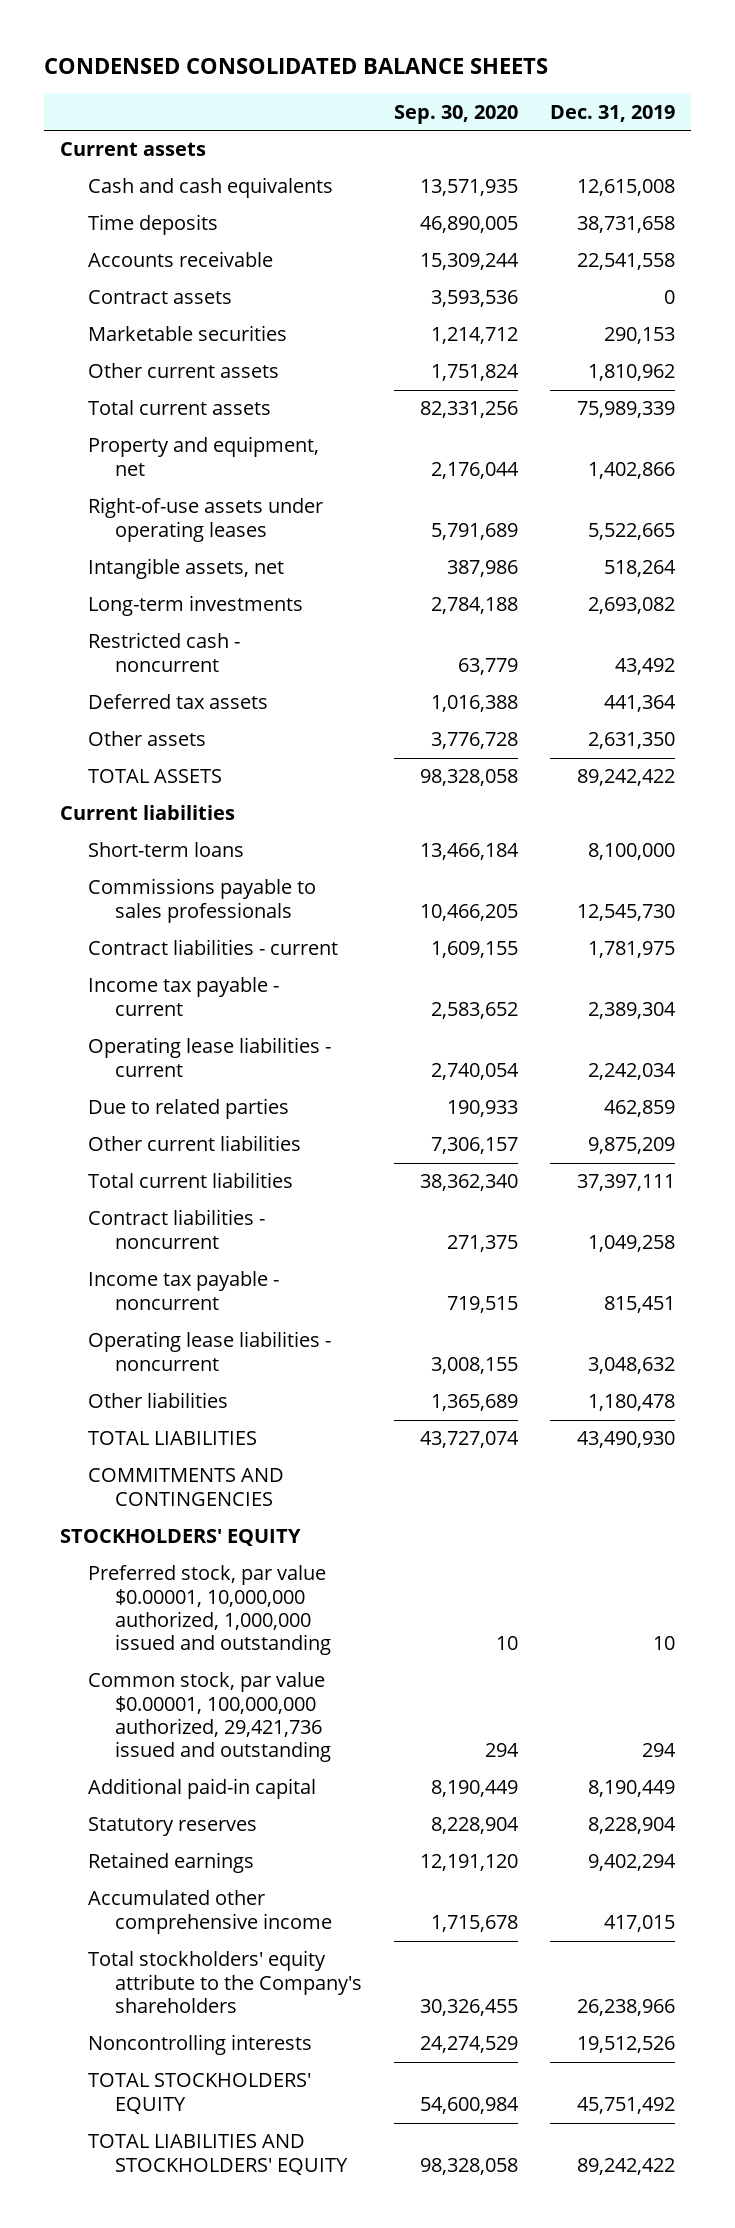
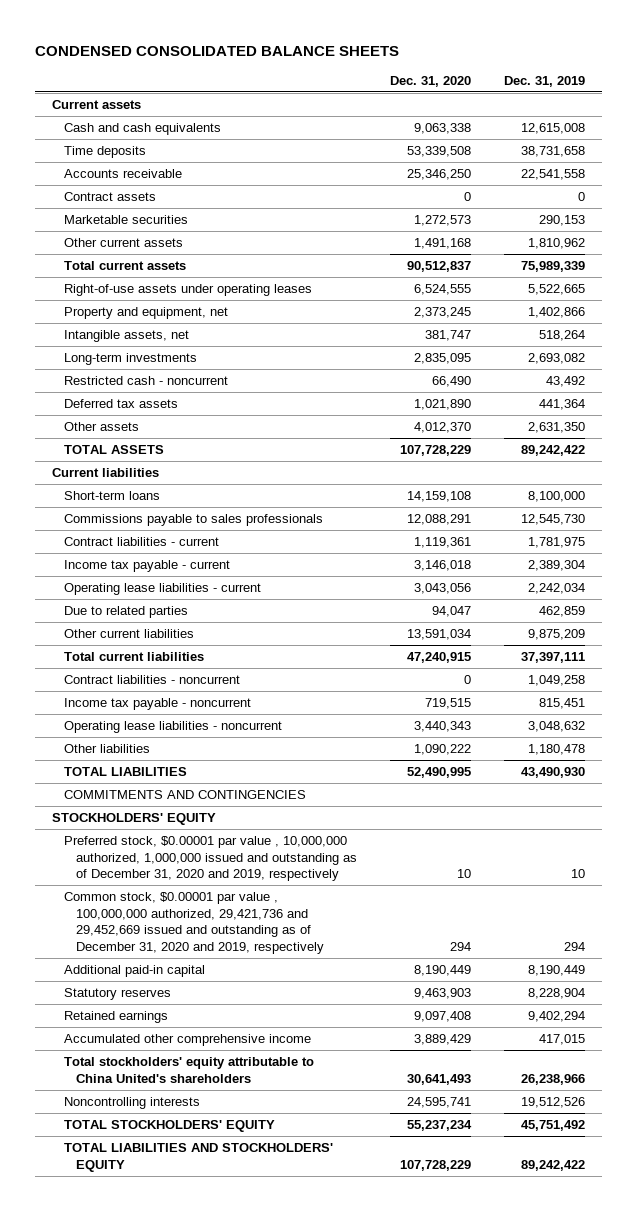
[394,104,519,124] Sep. 30, 2020 -> none
none -> [390,75,472,87] Dec. 31, 2020
[87,436,319,476] Property and equipment, net -> [63,307,228,320] Property and equipment, net
[87,1565,332,1656] Preferred stock, par value $0.00001, 10,000,000 authorized, 1,000,000 issued and outstanding -> [63,836,358,882] Preferred stock, $0.00001 par value , 10,000,000 authorized, 1,000,000 issued and outstanding as of December 31, 2020 and 2019, respectively
[87,1672,332,1763] Common stock, par value $0.00001, 100,000,000 authorized, 29,421,736 issued and outstanding -> [63,892,325,954] Common stock, $0.00001 par value , 100,000,000 authorized, 29,421,736 and 29,452,669 issued and outstanding as of December 31, 2020 and 2019, respectively
[87,1950,363,2014] Total stockholders' equity attribute to the Company's shareholders -> [63,1057,314,1083] Total stockholders' equity attributable to China United's shareholders

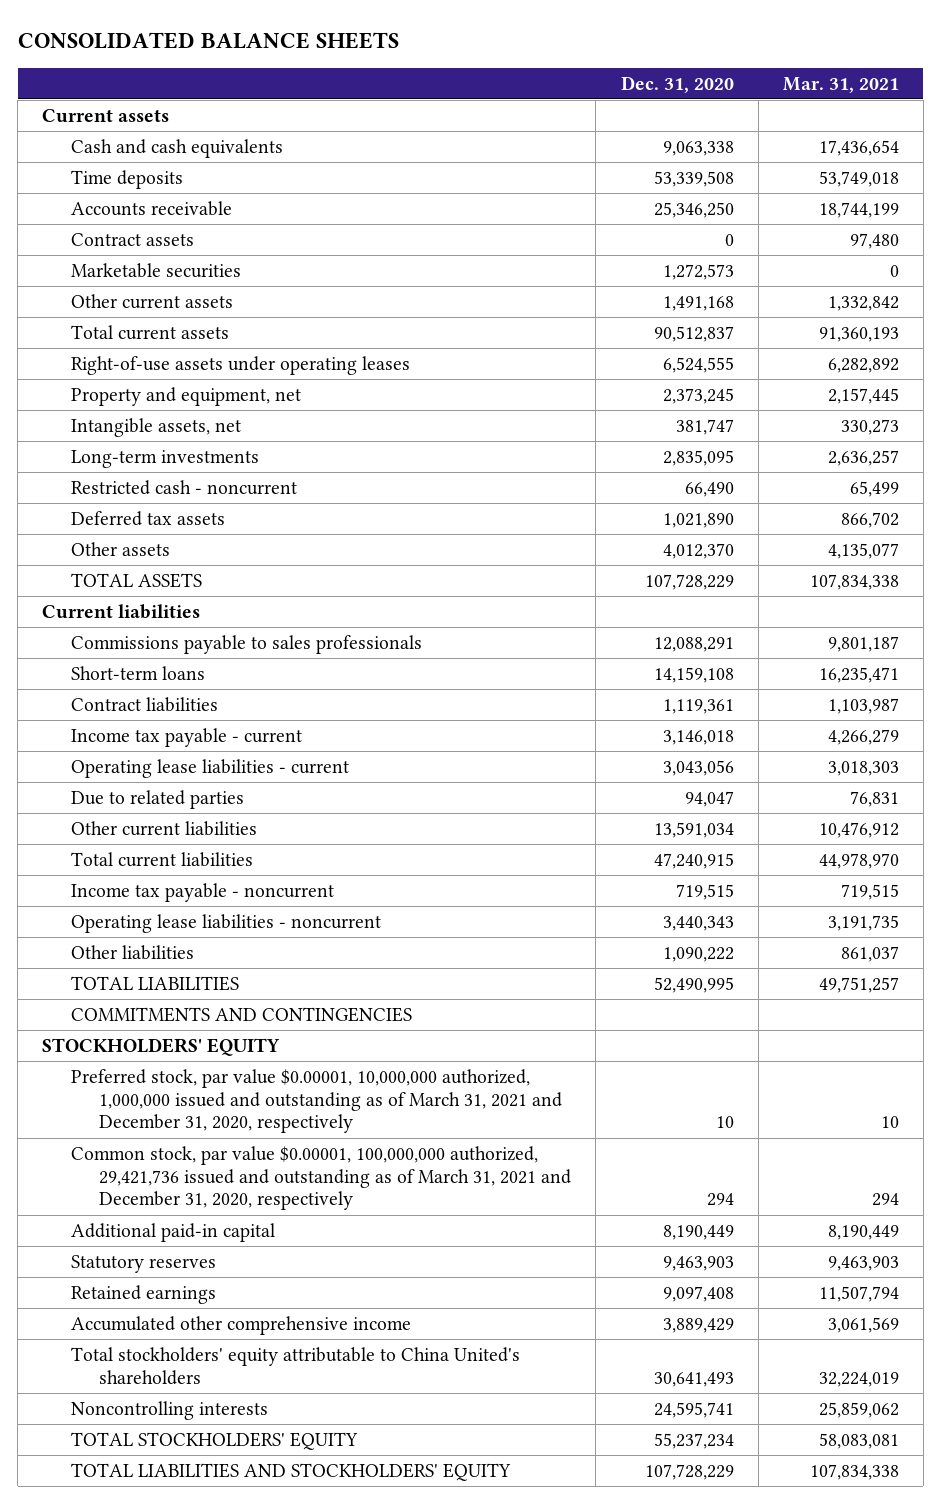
[35,45,400,56] CONDENSED CONSOLIDATED BALANCE SHEETS -> [17,32,399,50] CONSOLIDATED BALANCE SHEETS
[504,75,586,87] Dec. 31, 2019 -> none
none -> [782,76,899,93] Mar. 31, 2021
[63,491,160,501] Short-term loans -> [70,665,205,680] Short-term loans
[63,537,219,547] Contract liabilities - current -> [70,696,218,712] Contract liabilities
[63,675,240,685] Contract liabilities - noncurrent -> none
[63,836,358,882] Preferred stock, $0.00001 par value , 10,000,000 authorized, 1,000,000 issued and outstanding as of December 31, 2020 and 2019, respectively -> [70,1068,563,1134] Preferred stock, par value $0.00001, 10,000,000 authorized, 1,000,000 issued and outstanding as of March 31, 2021 and December 31, 2020, respectively
[63,892,325,954] Common stock, $0.00001 par value , 100,000,000 authorized, 29,421,736 and 29,452,669 issued and outstanding as of December 31, 2020 and 2019, respectively -> [70,1145,572,1211] Common stock, par value $0.00001, 100,000,000 authorized, 29,421,736 issued and outstanding as of March 31, 2021 and December 31, 2020, respectively

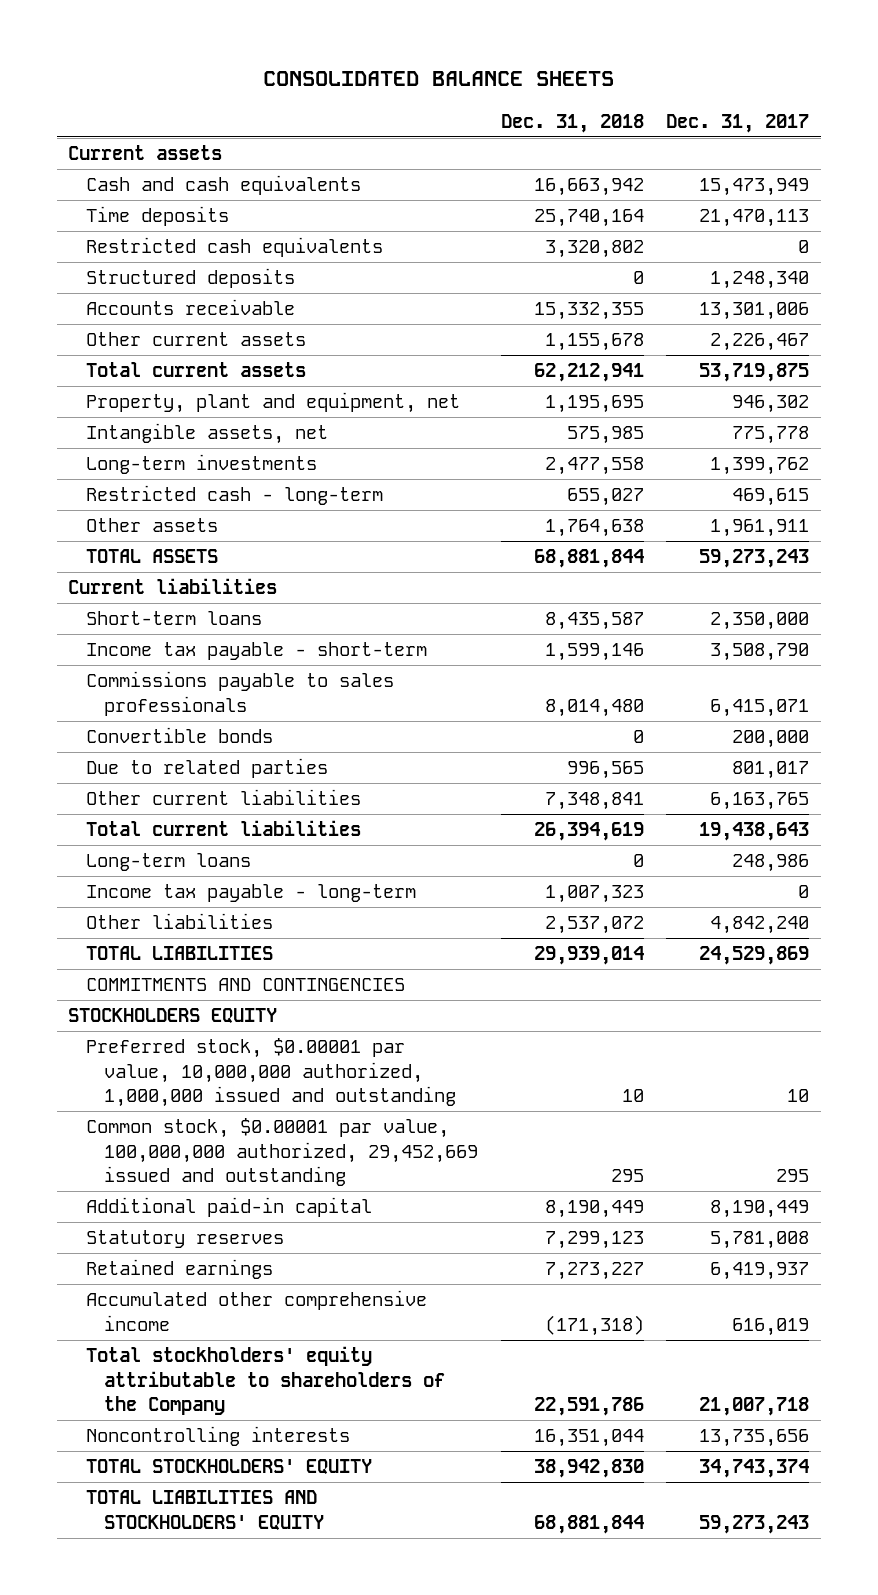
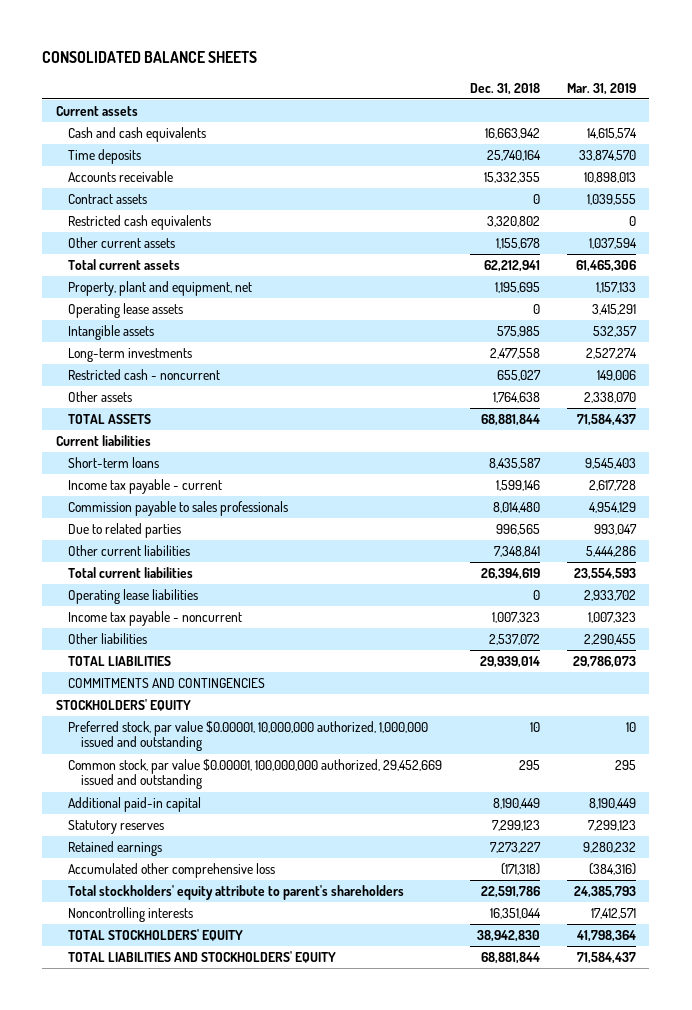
[666,113,810,133] Dec. 31, 2017 -> none
none -> [566,82,636,95] Mar. 31, 2019
[85,268,295,289] Structured deposits -> none
none -> [68,193,148,204] Contract assets
[85,237,383,258] Restricted cash equivalents -> [68,214,212,230] Restricted cash equivalents
none -> [68,302,184,318] Operating lease assets
[85,423,328,445] Intangible assets, net -> [68,324,155,340] Intangible assets
[85,485,383,506] Restricted cash - long-term -> [68,368,221,380] Restricted cash - noncurrent
[85,727,273,744] Convertible bonds -> none
[85,642,427,661] Income tax payable - short-term -> [68,478,223,494] Income tax payable - current
[85,671,394,716] Commissions payable to sales professionals -> [68,500,289,516] Commission payable to sales professionals
[85,853,251,872] Long-term loans -> none
none -> [68,588,199,604] Operating lease liabilities
[85,884,416,903] Income tax payable - long-term -> [68,610,243,626] Income tax payable - noncurrent
[68,1008,278,1024] STOCKHOLDERS EQUITY -> [56,698,192,711] STOCKHOLDERS' EQUITY
[85,1038,456,1108] Preferred stock, $0.00001 par value, 10,000,000 authorized, 1,000,000 issued and outstanding -> [68,720,429,752] Preferred stock, par value $0.00001, 10,000,000 authorized, 1,000,000 issued and outstanding
[85,1118,478,1187] Common stock, $0.00001 par value, 100,000,000 authorized, 29,452,669 issued and outstanding -> [68,758,443,790] Common stock, par value $0.00001, 100,000,000 authorized, 29,452,669 issued and outstanding
[85,1290,427,1331] Accumulated other comprehensive income -> [68,862,276,878] Accumulated other comprehensive loss
[85,1346,445,1416] Total stockholders' equity attributable to shareholders of the Company -> [68,884,405,900] Total stockholders' equity attribute to parent's shareholders

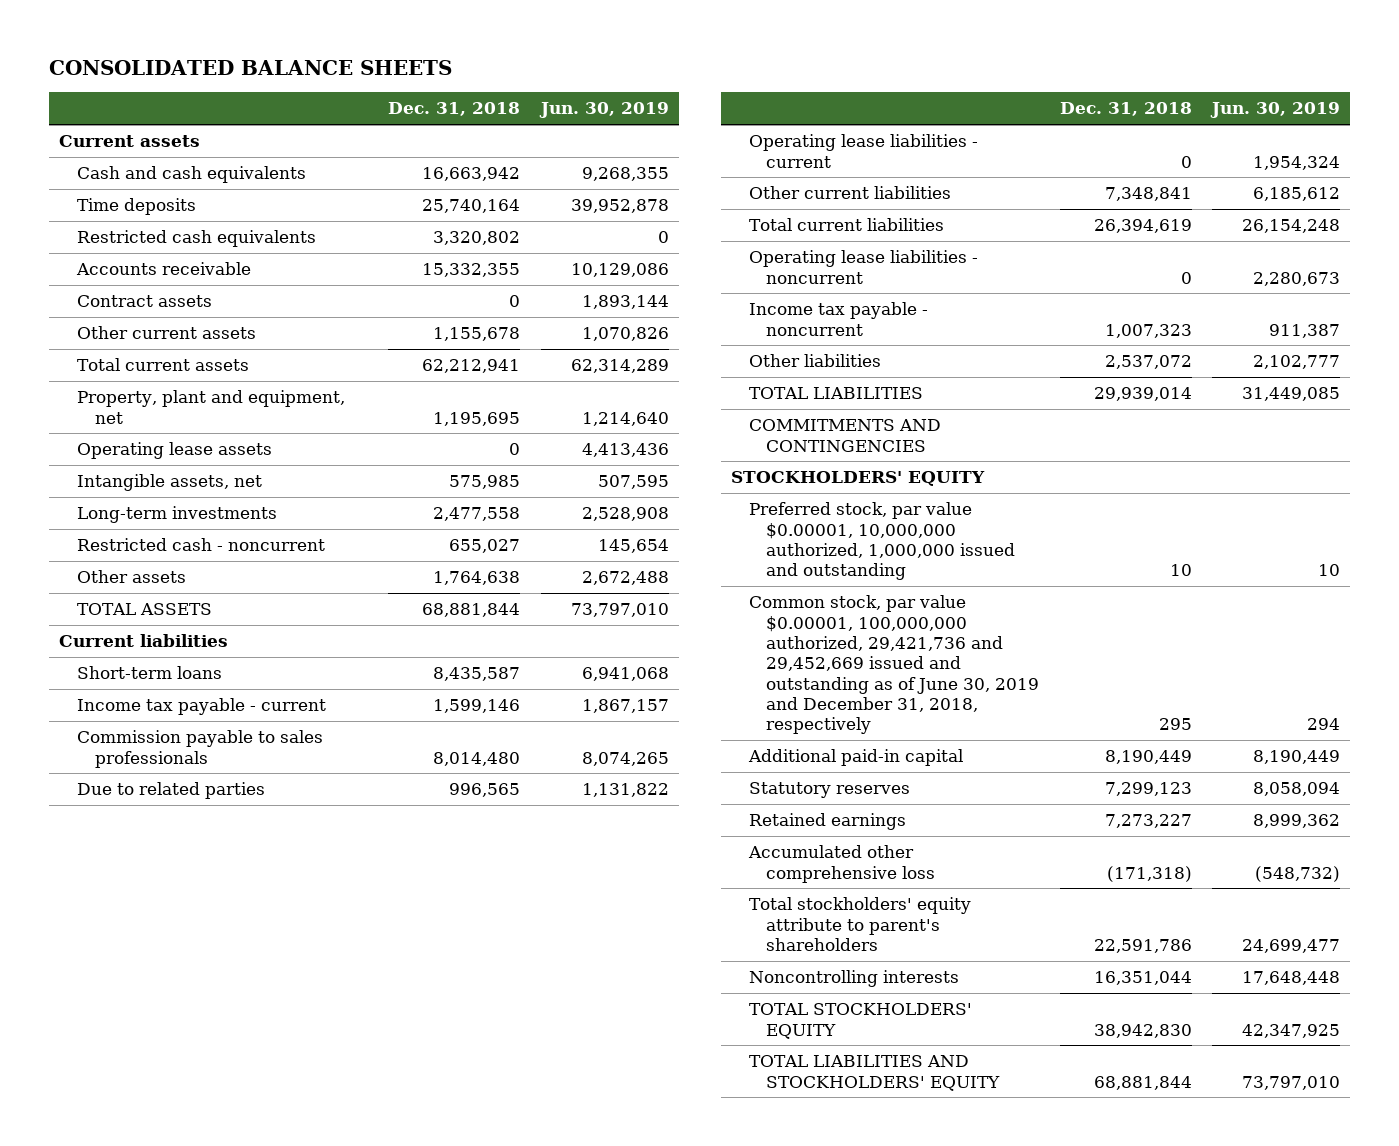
[566,82,636,95] Mar. 31, 2019 -> none
none -> [538,102,669,119] Jun. 30, 2019
[68,214,212,230] Restricted cash equivalents -> [77,230,317,248] Restricted cash equivalents
[68,324,155,340] Intangible assets -> [77,474,263,492] Intangible assets, net
none -> [748,134,978,168] Operating lease liabilities - current
[68,588,199,604] Operating lease liabilities -> [748,250,978,284] Operating lease liabilities - noncurrent
[68,758,443,790] Common stock, par value $0.00001, 100,000,000 authorized, 29,452,669 issued and outstanding -> [748,595,1040,735] Common stock, par value $0.00001, 100,000,000 authorized, 29,421,736 and 29,452,669 issued and outstanding as of June 30, 2019 and December 31, 2018, respectively

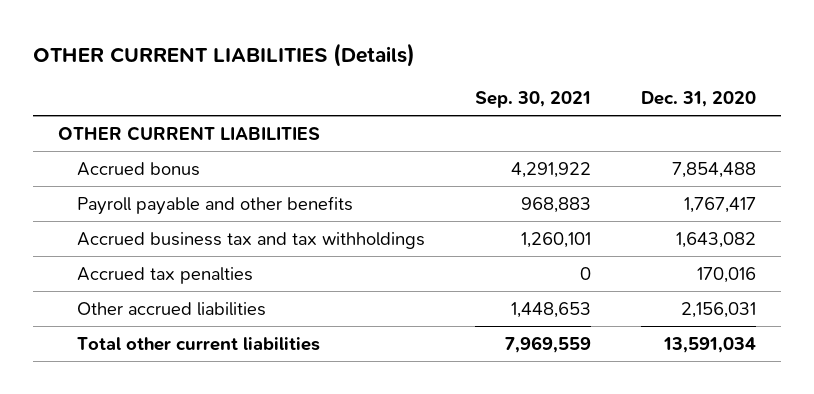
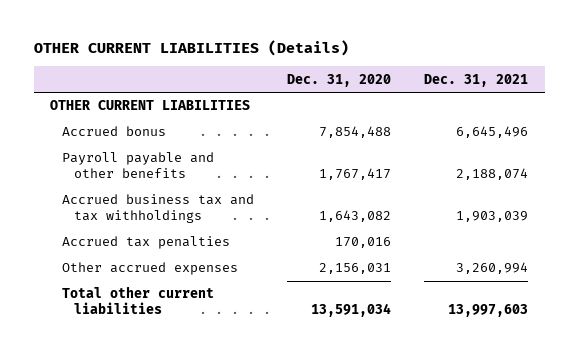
[474,90,591,108] Sep. 30, 2021 -> none
none -> [424,73,529,87] Dec. 31, 2021
[77,301,267,316] Other accrued liabilities -> [62,262,239,276] Other accrued expenses

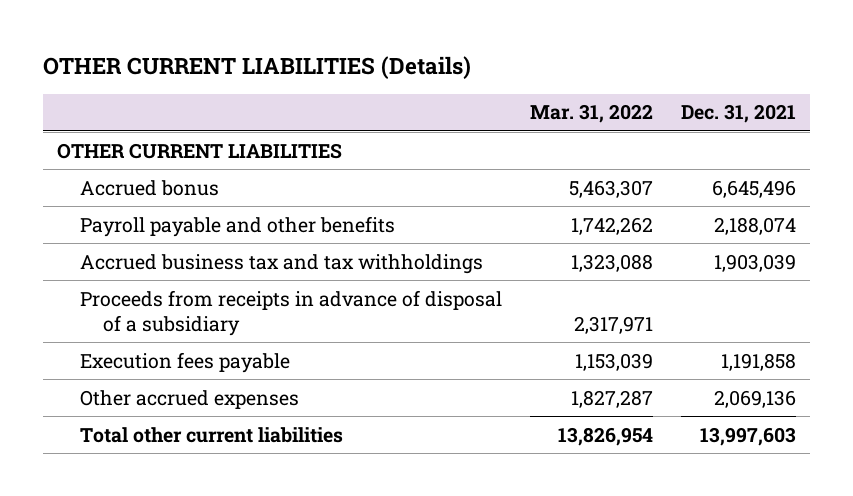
[287,73,392,87] Dec. 31, 2020 -> none
none -> [530,104,654,124] Mar. 31, 2022
[62,236,231,250] Accrued tax penalties -> none
none -> [80,289,503,336] Proceeds from receipts in advance of disposal of a subsidiary
none -> [80,351,291,373] Execution fees payable
[456,262,529,275] 3,260,994 -> [713,389,796,408] 2,069,136

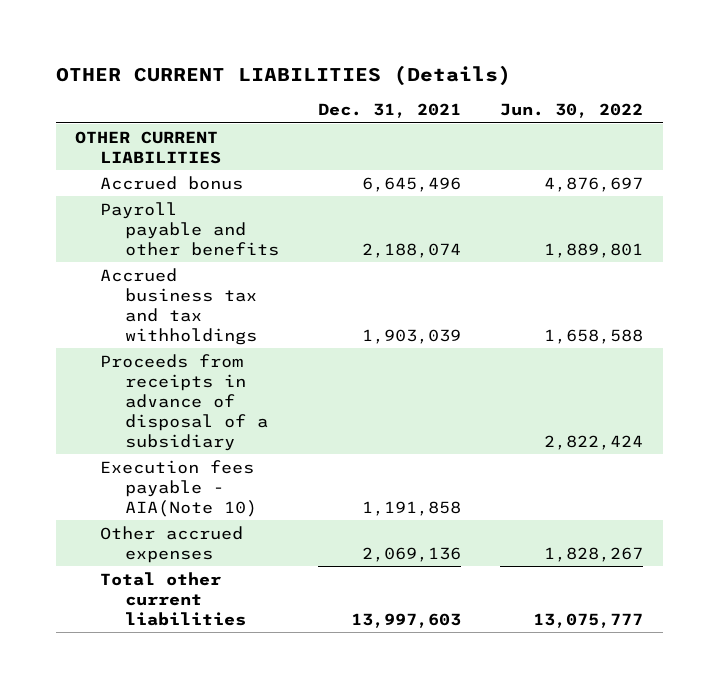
[530,104,654,124] Mar. 31, 2022 -> none
none -> [500,103,644,119] Jun. 30, 2022
[80,351,291,373] Execution fees payable -> [100,459,258,517] Execution fees payable - AIA(Note 10)

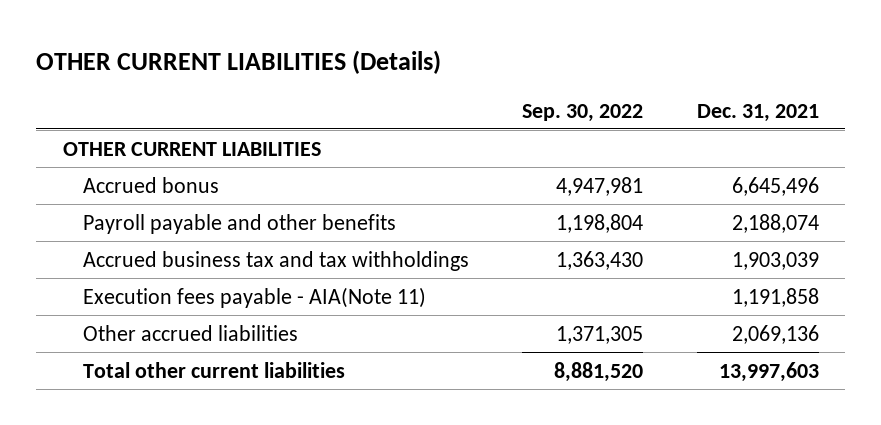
[500,103,644,119] Jun. 30, 2022 -> none
none -> [522,103,644,122] Sep. 30, 2022
[100,353,269,451] Proceeds from receipts in advance of disposal of a subsidiary -> none
[100,459,258,517] Execution fees payable - AIA(Note 10) -> [82,286,426,308] Execution fees payable - AIA(Note 11)
[100,525,244,563] Other accrued expenses -> [82,324,298,341] Other accrued liabilities

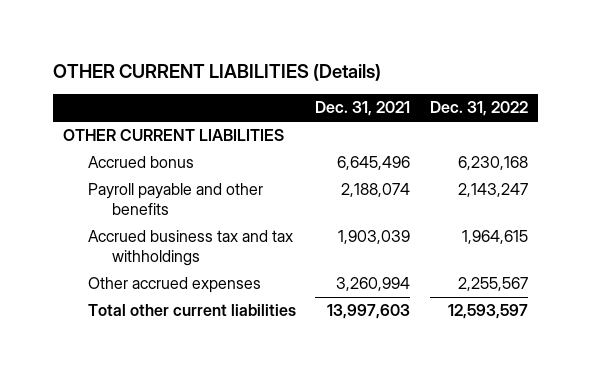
[522,103,644,122] Sep. 30, 2022 -> none
none -> [430,101,529,117] Dec. 31, 2022
[82,286,426,308] Execution fees payable - AIA(Note 11) -> none
[82,324,298,341] Other accrued liabilities -> [87,277,261,294] Other accrued expenses
[731,324,819,344] 2,069,136 -> [336,277,411,292] 3,260,994

